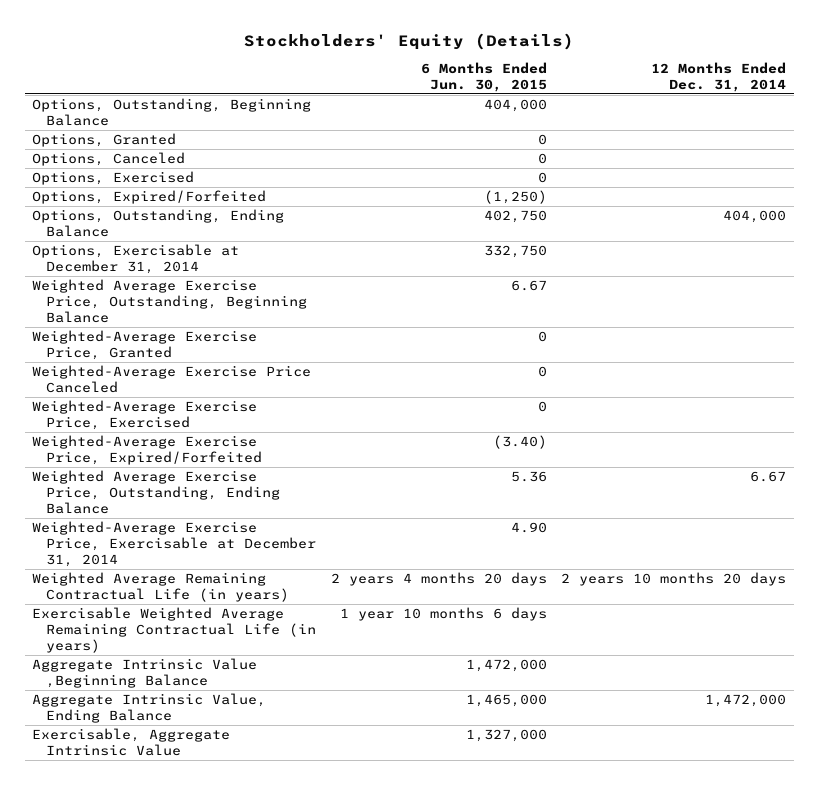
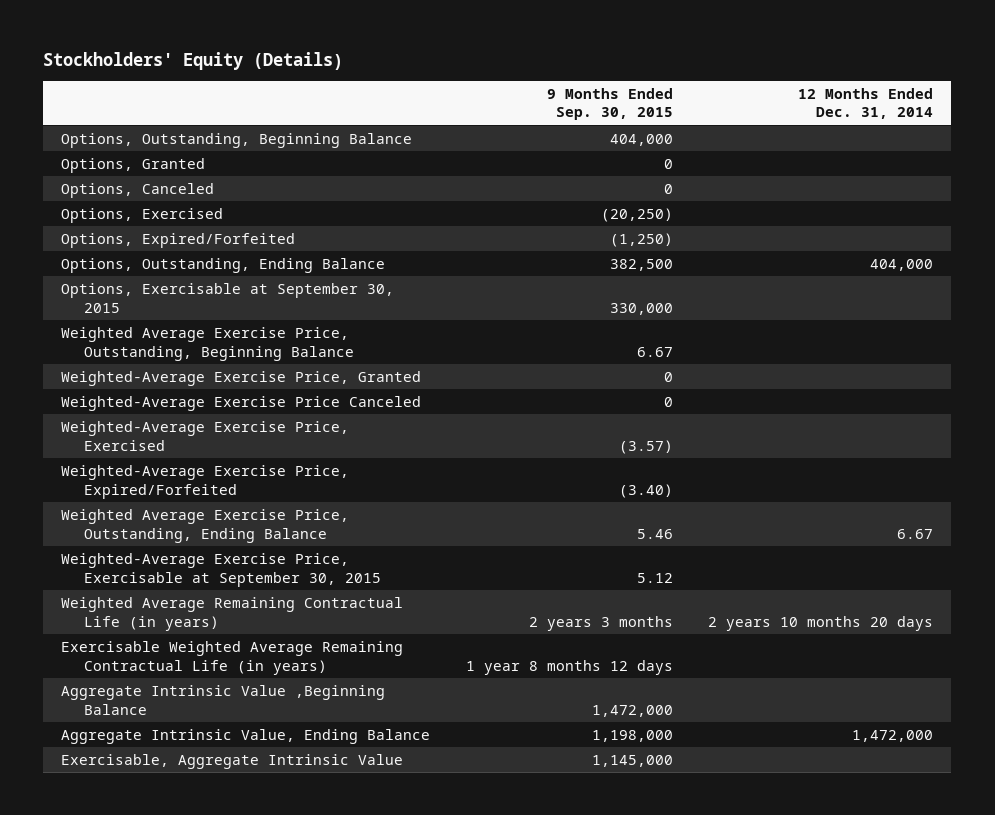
[420,61,547,92] 6 Months Ended Jun. 30, 2015 -> none
none -> [546,87,673,121] 9 Months Ended Sep. 30, 2015
[32,244,240,275] Options, Exercisable at December 31, 2014 -> [61,282,395,313] Options, Exercisable at September 30, 2015
[32,521,317,567] Weighted-Average Exercise Price, Exercisable at December 31, 2014 -> [61,552,382,587] Weighted-Average Exercise Price, Exercisable at September 30, 2015

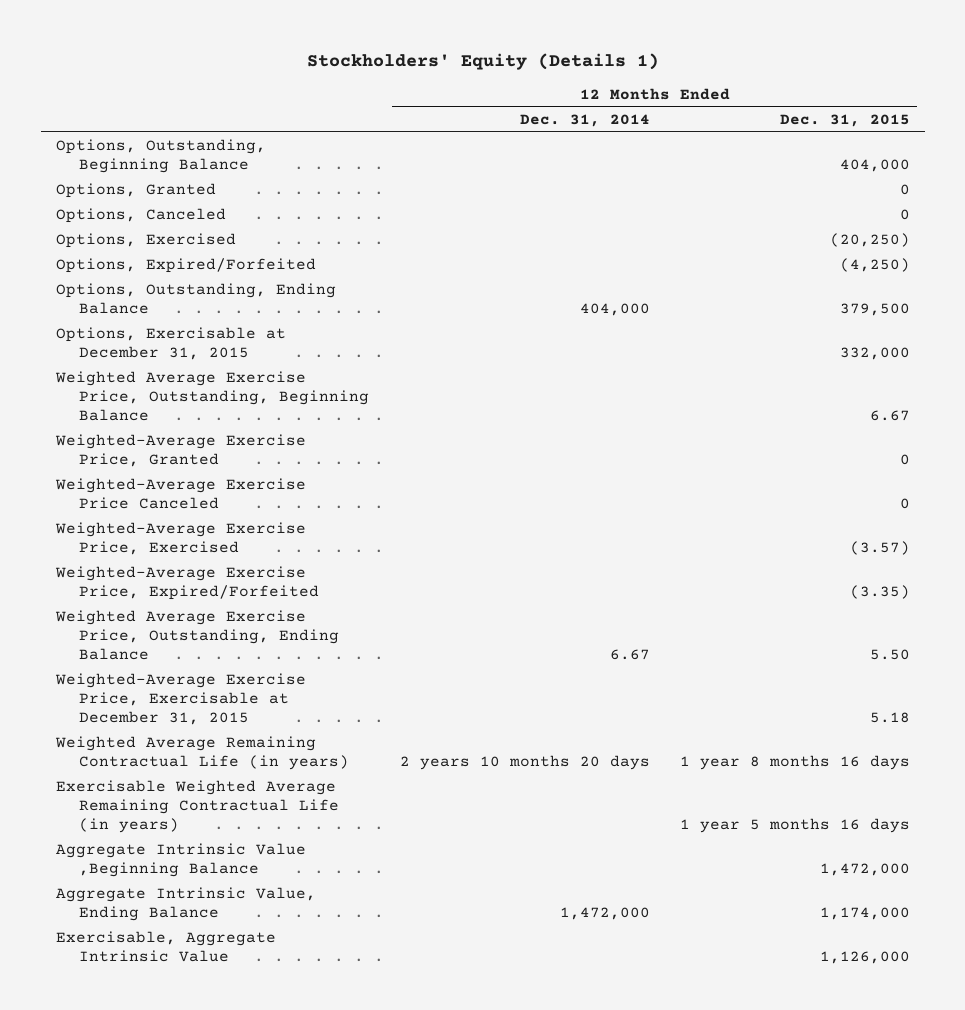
[43,52,344,71] Stockholders' Equity (Details) -> [306,52,659,70] Stockholders' Equity (Details 1)
[546,87,673,121] 9 Months Ended Sep. 30, 2015 -> none
none -> [779,113,910,127] Dec. 31, 2015
[61,282,395,313] Options, Exercisable at September 30, 2015 -> [55,327,286,361] Options, Exercisable at December 31, 2015
[61,552,382,587] Weighted-Average Exercise Price, Exercisable at September 30, 2015 -> [54,673,306,726] Weighted-Average Exercise Price, Exercisable at December 31, 2015

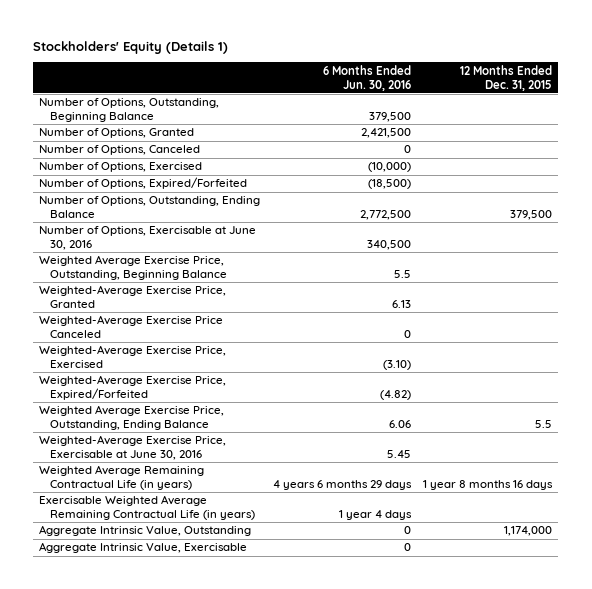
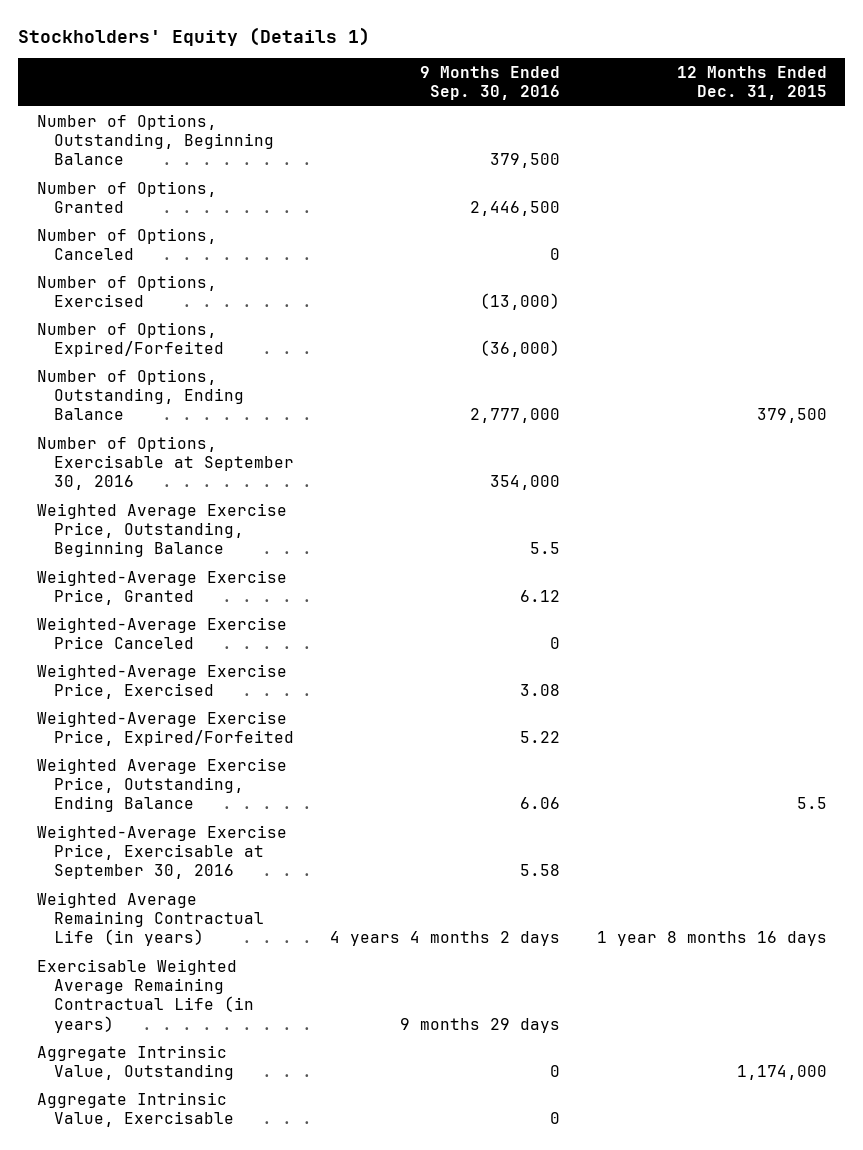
[322,64,411,91] 6 Months Ended Jun. 30, 2016 -> none
none -> [420,66,561,101] 9 Months Ended Sep. 30, 2016
[39,226,257,251] Number of Options, Exercisable at June 30, 2016 -> [36,435,294,491] Number of Options, Exercisable at September 30, 2016
[39,435,227,461] Weighted-Average Exercise Price, Exercisable at June 30, 2016 -> [36,824,287,880] Weighted-Average Exercise Price, Exercisable at September 30, 2016

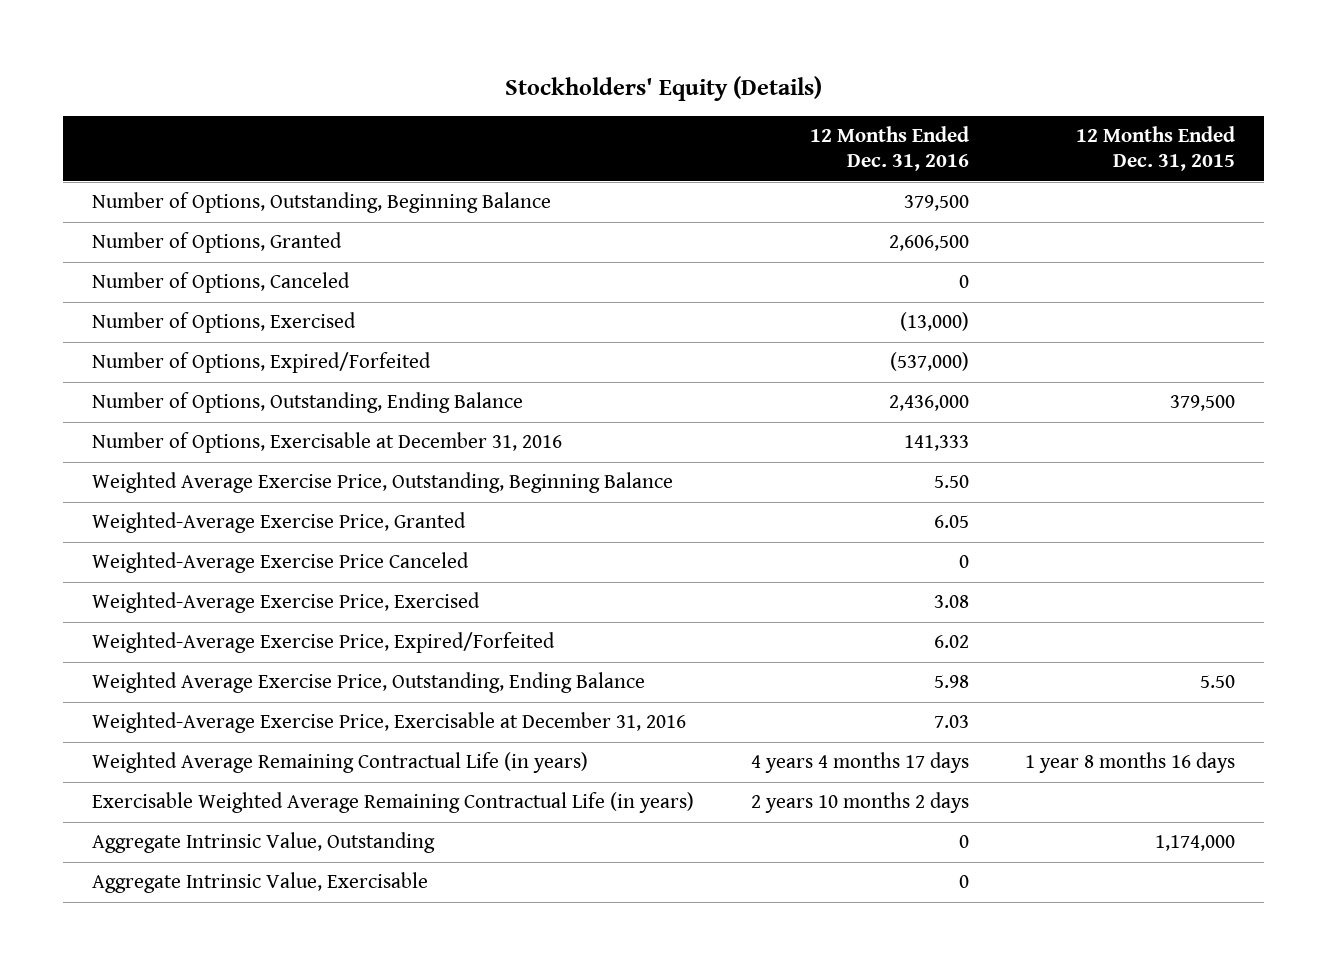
[18,26,371,46] Stockholders' Equity (Details 1) -> [504,76,822,102] Stockholders' Equity (Details)
[420,66,561,101] 9 Months Ended Sep. 30, 2016 -> none
none -> [809,125,969,171] 12 Months Ended Dec. 31, 2016
[36,435,294,491] Number of Options, Exercisable at September 30, 2016 -> [91,432,562,454] Number of Options, Exercisable at December 31, 2016
[796,797,827,810] 5.5 -> [1200,675,1236,689] 5.50
[36,824,287,880] Weighted-Average Exercise Price, Exercisable at September 30, 2016 -> [91,712,686,734] Weighted-Average Exercise Price, Exercisable at December 31, 2016

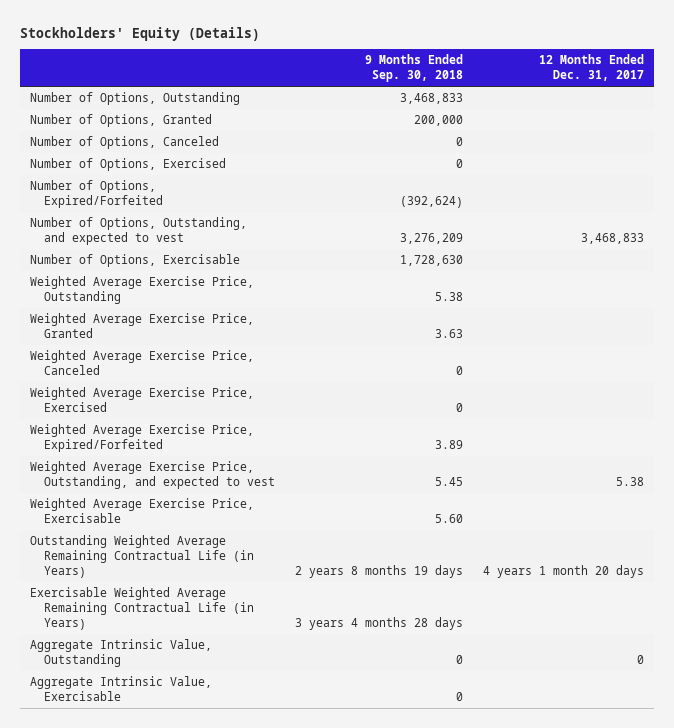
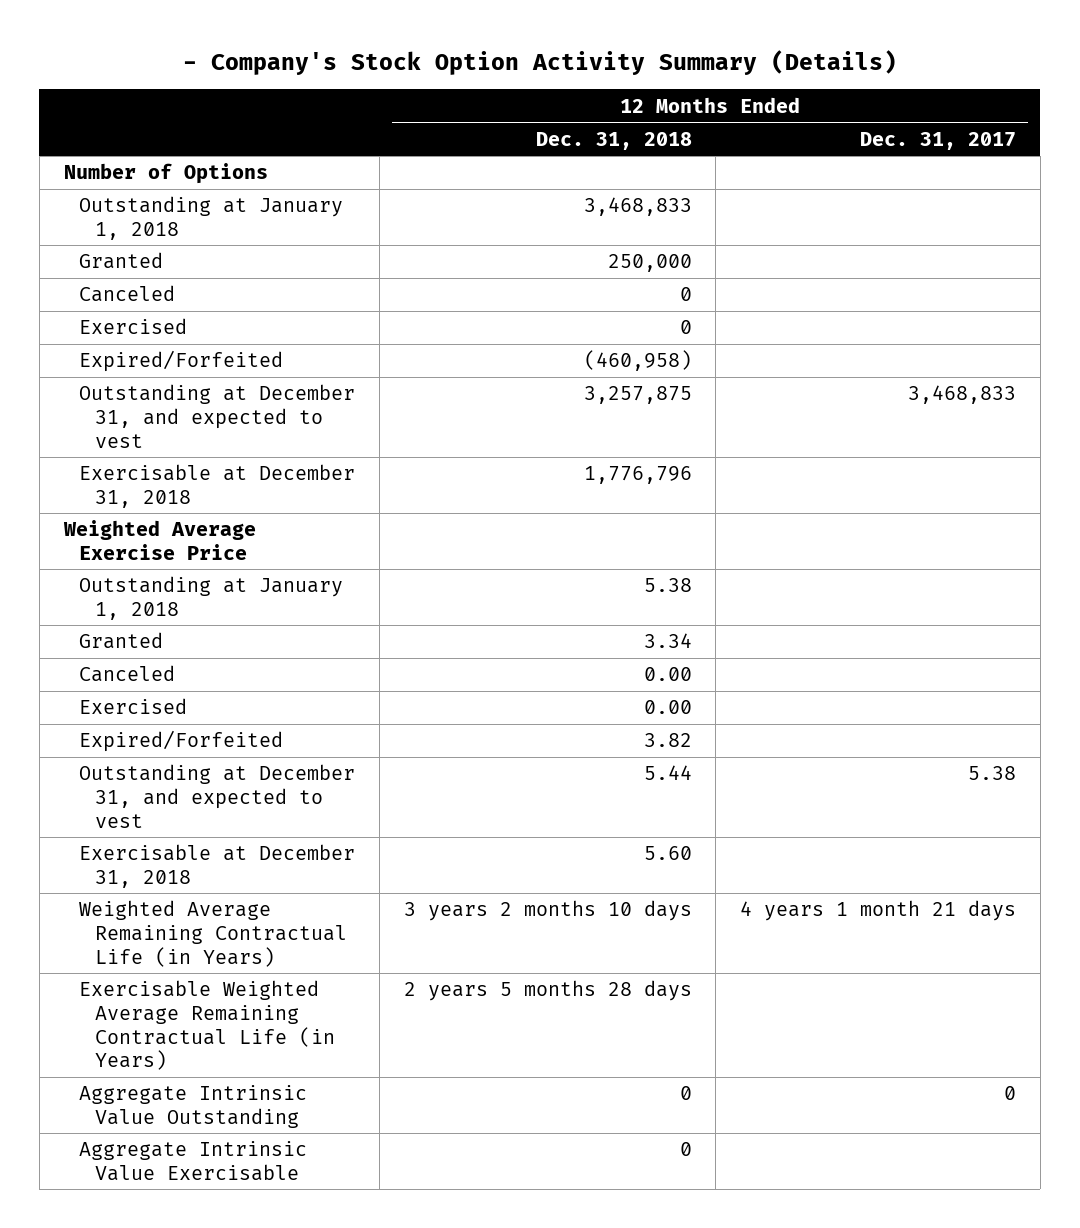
[19,26,260,41] Stockholders' Equity (Details) -> [182,49,897,75] - Company's Stock Option Activity Summary (Details)
[365,54,464,83] 9 Months Ended Sep. 30, 2018 -> none
none -> [535,131,692,150] Dec. 31, 2018
none -> [63,163,268,185] Number of Options
[29,92,240,106] Number of Options, Outstanding -> [79,196,344,240] Outstanding at January 1, 2018
[29,114,212,128] Number of Options, Granted -> [79,252,164,270] Granted
[29,136,219,150] Number of Options, Canceled -> [79,285,176,303] Canceled
[29,158,226,172] Number of Options, Exercised -> [79,318,188,335] Exercised
[29,180,164,209] Number of Options, Expired/Forfeited -> [79,350,284,373] Expired/Forfeited
[29,217,247,246] Number of Options, Outstanding, and expected to vest -> [79,384,356,448] Outstanding at December 31, and expected to vest
[29,254,240,268] Number of Options, Exercisable -> [79,464,356,508] Exercisable at December 31, 2018
none -> [62,520,256,560] Weighted Average Exercise Price
[29,276,254,305] Weighted Average Exercise Price, Outstanding -> [79,576,344,620] Outstanding at January 1, 2018
[29,313,254,339] Weighted Average Exercise Price, Granted -> [79,632,164,650] Granted
[29,350,254,376] Weighted Average Exercise Price, Canceled -> [79,665,176,683] Canceled
[29,387,254,413] Weighted Average Exercise Price, Exercised -> [79,698,188,715] Exercised
[29,424,254,453] Weighted Average Exercise Price, Expired/Forfeited -> [79,730,284,753] Expired/Forfeited
[29,461,276,490] Weighted Average Exercise Price, Outstanding, and expected to vest -> [79,764,356,828] Outstanding at December 31, and expected to vest
[29,498,254,524] Weighted Average Exercise Price, Exercisable -> [79,844,356,888] Exercisable at December 31, 2018
[29,535,255,579] Outstanding Weighted Average Remaining Contractual Life (in Years) -> [79,900,347,967] Weighted Average Remaining Contractual Life (in Years)
[482,565,644,579] 4 years 1 month 20 days -> [740,900,1017,922] 4 years 1 month 21 days
[29,639,212,668] Aggregate Intrinsic Value, Outstanding -> [79,1085,308,1128] Aggregate Intrinsic Value Outstanding
[29,676,212,702] Aggregate Intrinsic Value, Exercisable -> [79,1141,308,1181] Aggregate Intrinsic Value Exercisable

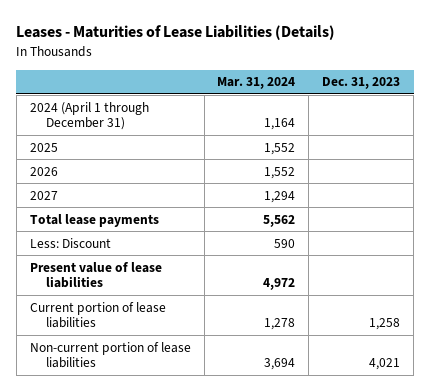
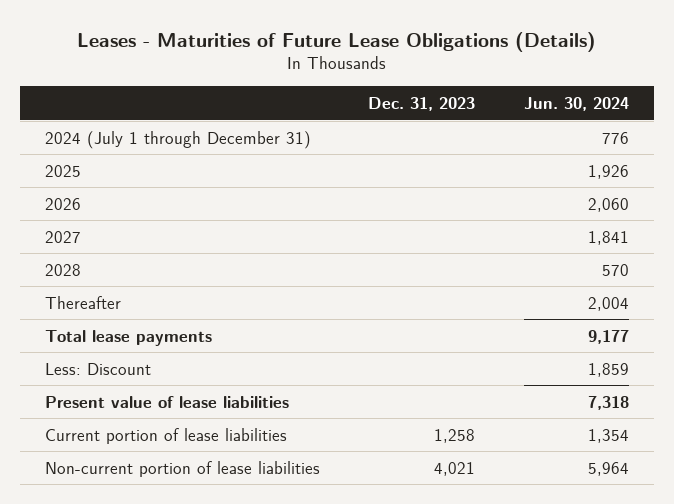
[16,25,336,41] Leases - Maturities of Lease Liabilities (Details) -> [76,31,596,52] Leases - Maturities of Future Lease Obligations (Details)
[217,77,296,90] Mar. 31, 2024 -> none
none -> [524,96,630,111] Jun. 30, 2024
[29,101,149,131] 2024 (April 1 through December 31) -> [44,130,311,149] 2024 (July 1 through December 31)
none -> [44,263,81,276] 2028
none -> [44,295,121,309] Thereafter

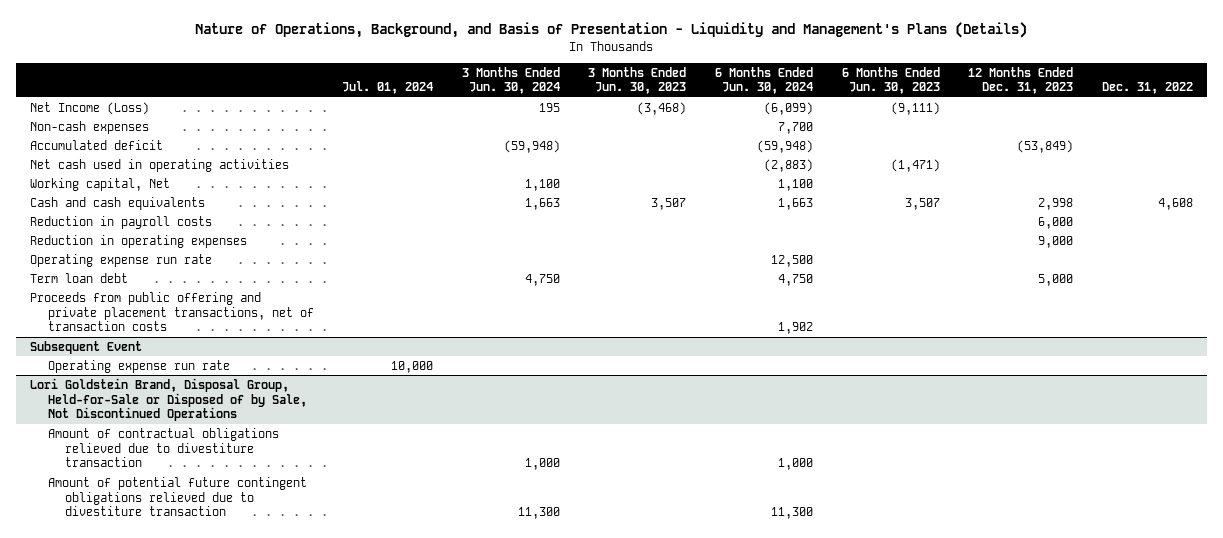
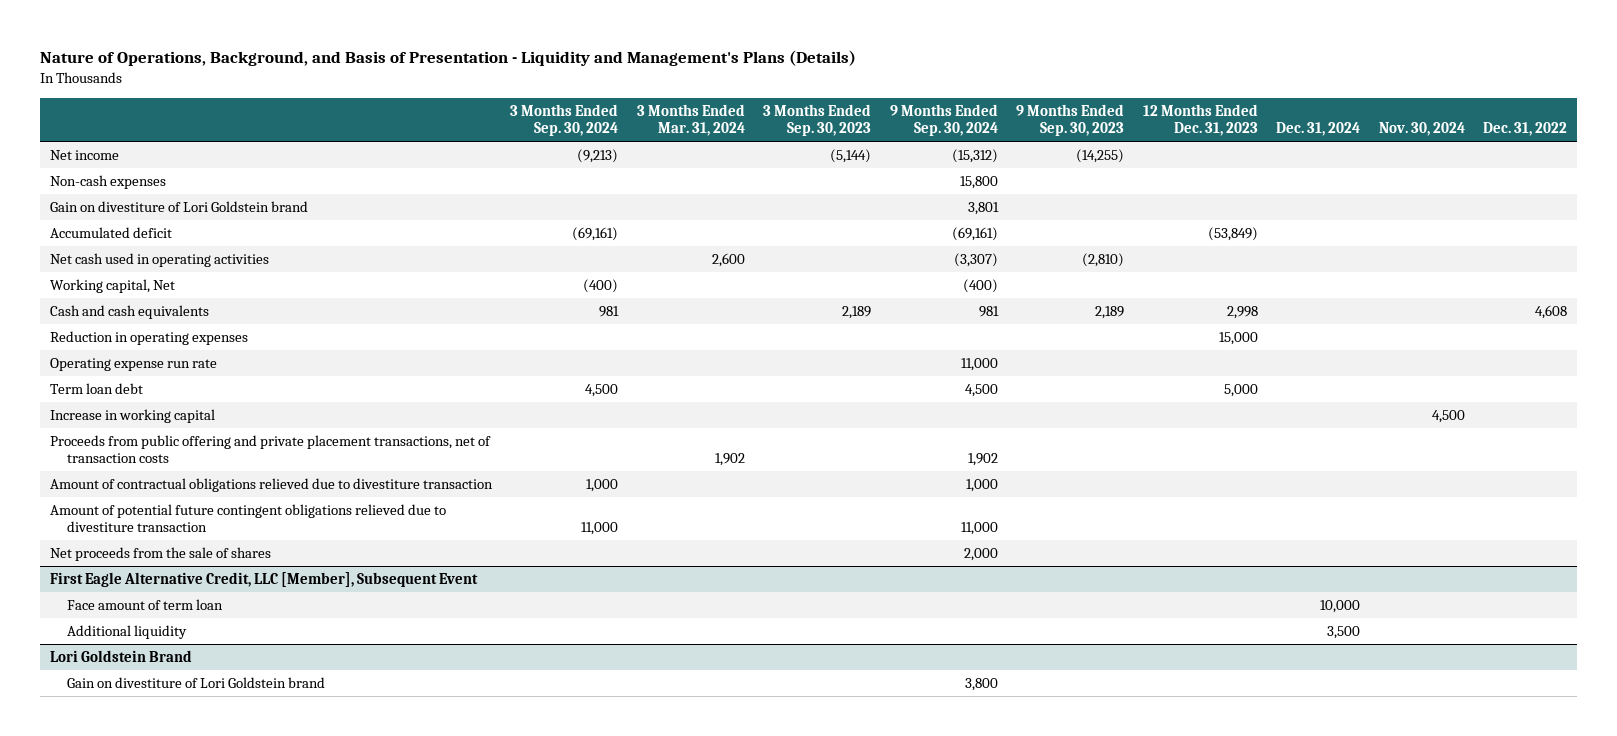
[342,81,434,95] Jul. 01, 2024 -> none
[461,66,560,95] 3 Months Ended Jun. 30, 2024 -> none
[588,66,687,95] 3 Months Ended Jun. 30, 2023 -> none
[715,66,814,95] 6 Months Ended Jun. 30, 2024 -> none
[841,66,940,95] 6 Months Ended Jun. 30, 2023 -> none
none -> [510,103,619,136] 3 Months Ended Sep. 30, 2024
none -> [636,103,745,136] 3 Months Ended Mar. 31, 2024
none -> [763,103,872,136] 3 Months Ended Sep. 30, 2023
none -> [889,103,998,136] 9 Months Ended Sep. 30, 2024
none -> [1016,103,1125,136] 9 Months Ended Sep. 30, 2023
none -> [1276,121,1361,136] Dec. 31, 2024
none -> [1378,121,1465,136] Nov. 30, 2024
[29,101,149,115] Net Income (Loss) -> [49,150,119,161] Net income
none -> [49,201,308,213] Gain on divestiture of Lori Goldstein brand
[29,215,212,229] Reduction in payroll costs -> none
[1038,235,1074,248] 9,000 -> [1218,332,1258,346] 15,000
none -> [49,409,215,424] Increase in working capital
[47,359,230,373] Operating expense run rate -> none
[47,427,279,468] Amount of contractual obligations relieved due to divestiture transaction -> none
[47,476,307,517] Amount of potential future contingent obligations relieved due to divestiture transaction -> none
none -> [49,478,493,493] Amount of contractual obligations relieved due to divestiture transaction
none -> [49,504,446,533] Amount of potential future contingent obligations relieved due to divestiture transaction
none -> [49,547,271,562] Net proceeds from the sale of shares
[29,340,142,354] Subsequent Event -> [49,572,478,588] First Eagle Alternative Credit, LLC [Member], Subsequent Event
none -> [67,599,224,611] Face amount of term loan
none -> [67,625,188,640] Additional liquidity
[29,377,307,422] Lori Goldstein Brand, Disposal Group, Held-for-Sale or Disposed of by Sale, Not Discontinued Operations -> [49,650,192,663] Lori Goldstein Brand
none -> [67,677,326,689] Gain on divestiture of Lori Goldstein brand

